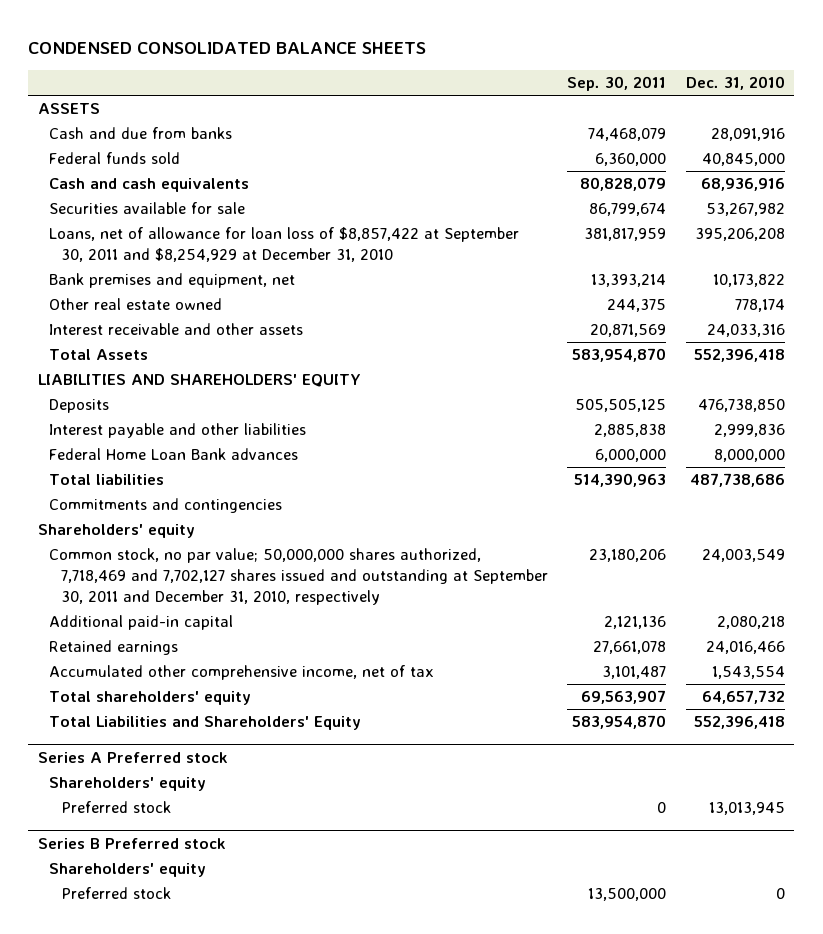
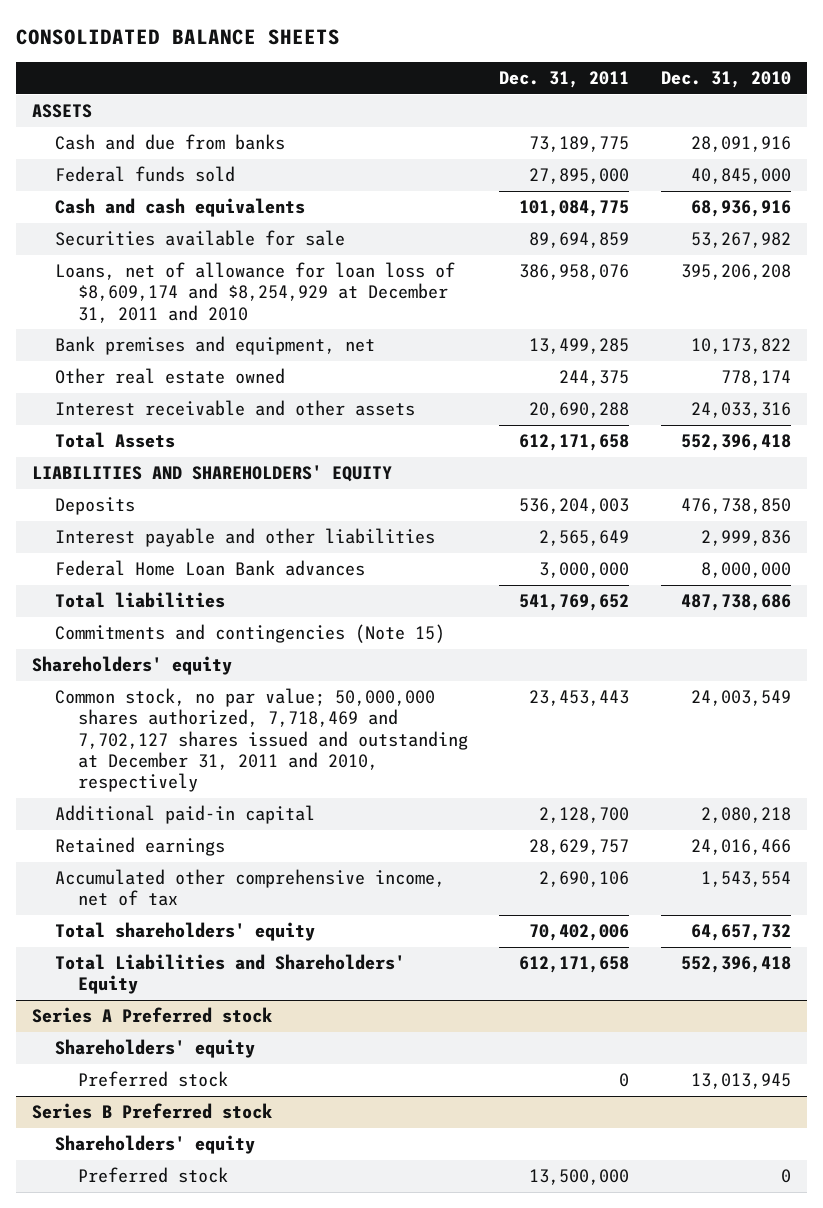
[28,41,427,54] CONDENSED CONSOLIDATED BALANCE SHEETS -> [16,28,341,45] CONSOLIDATED BALANCE SHEETS
[567,76,667,92] Sep. 30, 2011 -> none
none -> [499,70,630,88] Dec. 31, 2011
[49,227,520,263] Loans, net of allowance for loan loss of $8,857,422 at September 30, 2011 and $8,254,929 at December 31, 2010 -> [54,262,455,323] Loans, net of allowance for loan loss of $8,609,174 and $8,254,929 at December 31, 2011 and 2010
[49,498,283,514] Commitments and contingencies -> [54,624,445,644] Commitments and contingencies (Note 15)
[49,548,548,606] Common stock, no par value; 50,000,000 shares authorized, 7,718,469 and 7,702,127 shares issued and outstanding at September 30, 2011 and December 31, 2010, respectively -> [54,688,468,792] Common stock, no par value; 50,000,000 shares authorized, 7,718,469 and 7,702,127 shares issued and outstanding at December 31, 2011 and 2010, respectively

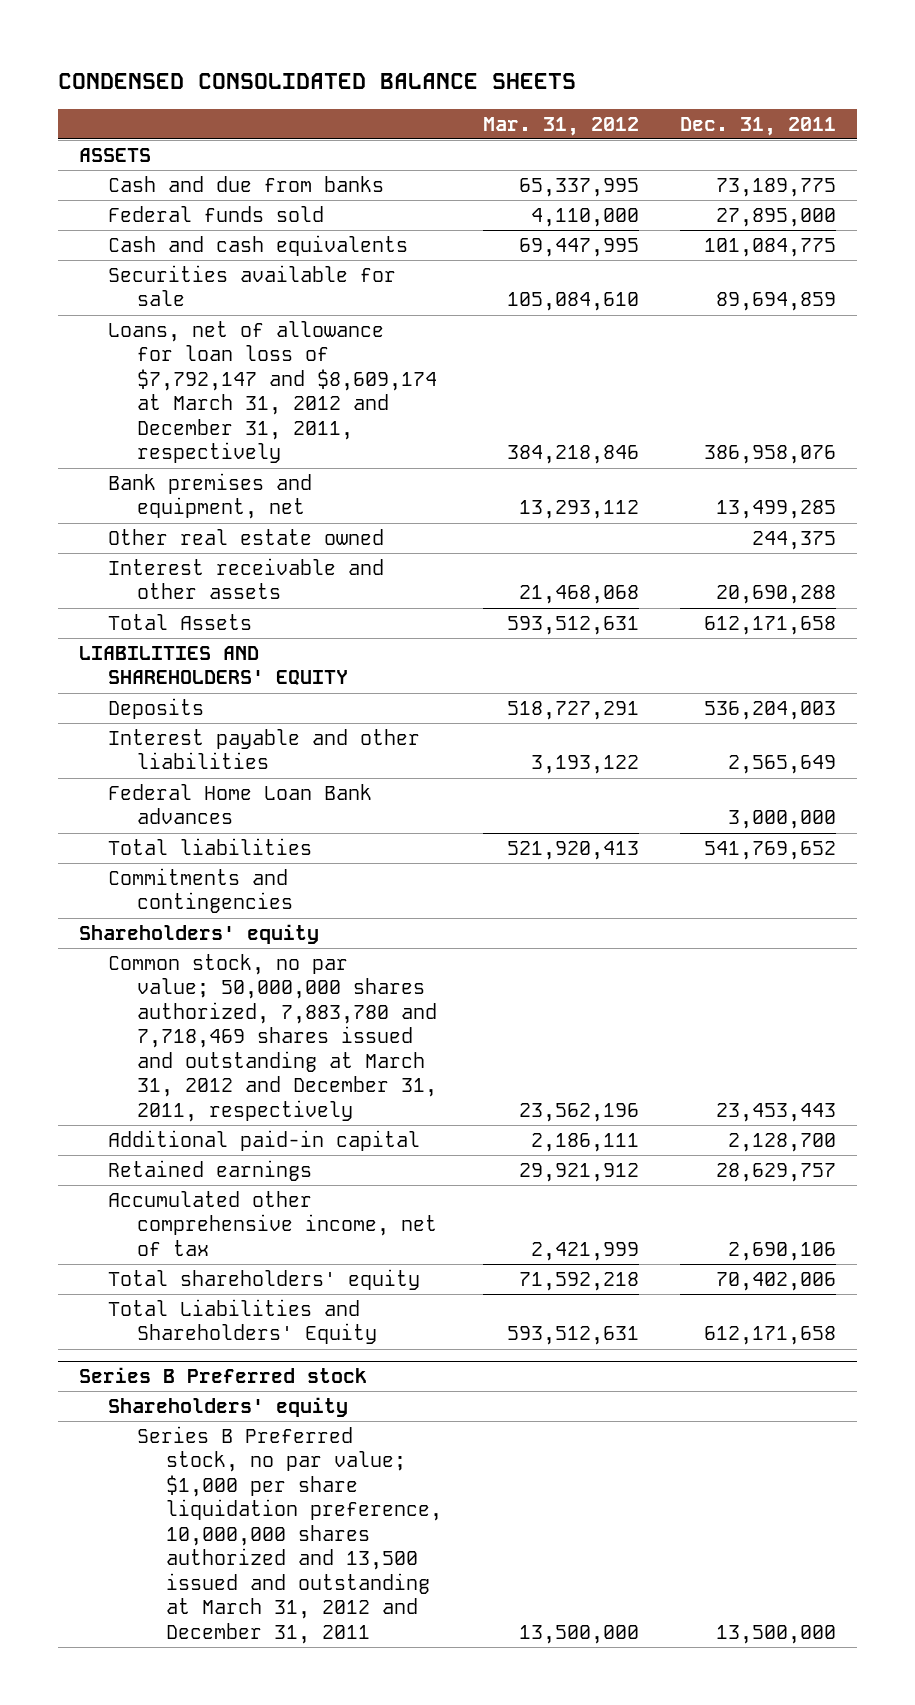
[16,28,341,45] CONSOLIDATED BALANCE SHEETS -> [58,73,577,90] CONDENSED CONSOLIDATED BALANCE SHEETS
[660,70,791,88] Dec. 31, 2010 -> none
none -> [483,116,640,136] Mar. 31, 2012
[54,262,455,323] Loans, net of allowance for loan loss of $8,609,174 and $8,254,929 at December 31, 2011 and 2010 -> [108,320,438,464] Loans, net of allowance for loan loss of $7,792,147 and $8,609,174 at March 31, 2012 and December 31, 2011, respectively
[54,624,445,644] Commitments and contingencies (Note 15) -> [108,867,294,914] Commitments and contingencies
[54,688,468,792] Common stock, no par value; 50,000,000 shares authorized, 7,718,469 and 7,702,127 shares issued and outstanding at December 31, 2011 and 2010, respectively -> [108,953,438,1122] Common stock, no par value; 50,000,000 shares authorized, 7,883,780 and 7,718,469 shares issued and outstanding at March 31, 2012 and December 31, 2011, respectively
[31,1007,272,1024] Series A Preferred stock -> none
[54,1039,255,1059] Shareholders' equity -> none
[77,1071,228,1088] Preferred stock -> none
[77,1167,228,1184] Preferred stock -> [137,1425,443,1644] Series B Preferred stock, no par value; $1,000 per share liquidation preference, 10,000,000 shares authorized and 13,500 issued and outstanding at March 31, 2012 and December 31, 2011

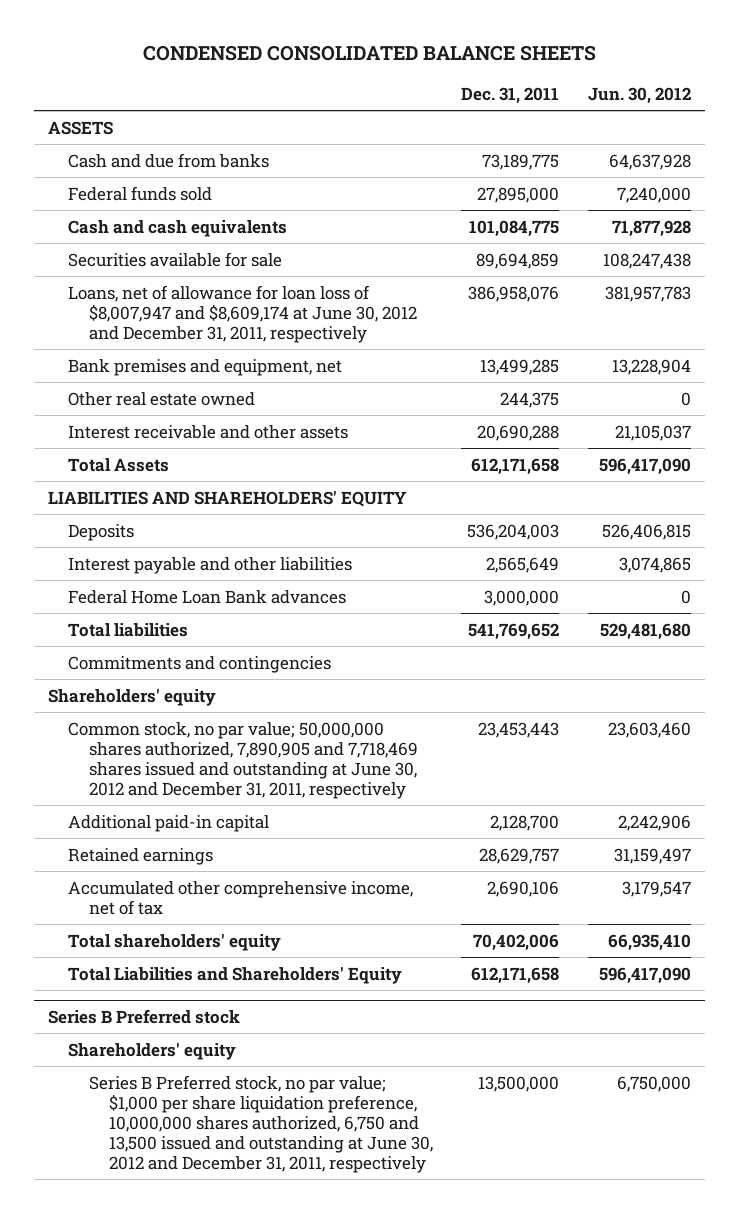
[483,116,640,136] Mar. 31, 2012 -> none
none -> [587,86,691,104] Jun. 30, 2012
[108,320,438,464] Loans, net of allowance for loan loss of $7,792,147 and $8,609,174 at March 31, 2012 and December 31, 2011, respectively -> [68,284,417,343] Loans, net of allowance for loan loss of $8,007,947 and $8,609,174 at June 30, 2012 and December 31, 2011, respectively
[108,953,438,1122] Common stock, no par value; 50,000,000 shares authorized, 7,883,780 and 7,718,469 shares issued and outstanding at March 31, 2012 and December 31, 2011, respectively -> [68,721,418,799] Common stock, no par value; 50,000,000 shares authorized, 7,890,905 and 7,718,469 shares issued and outstanding at June 30, 2012 and December 31, 2011, respectively
[137,1425,443,1644] Series B Preferred stock, no par value; $1,000 per share liquidation preference, 10,000,000 shares authorized and 13,500 issued and outstanding at March 31, 2012 and December 31, 2011 -> [88,1074,433,1173] Series B Preferred stock, no par value; $1,000 per share liquidation preference, 10,000,000 shares authorized, 6,750 and 13,500 issued and outstanding at June 30, 2012 and December 31, 2011, respectively

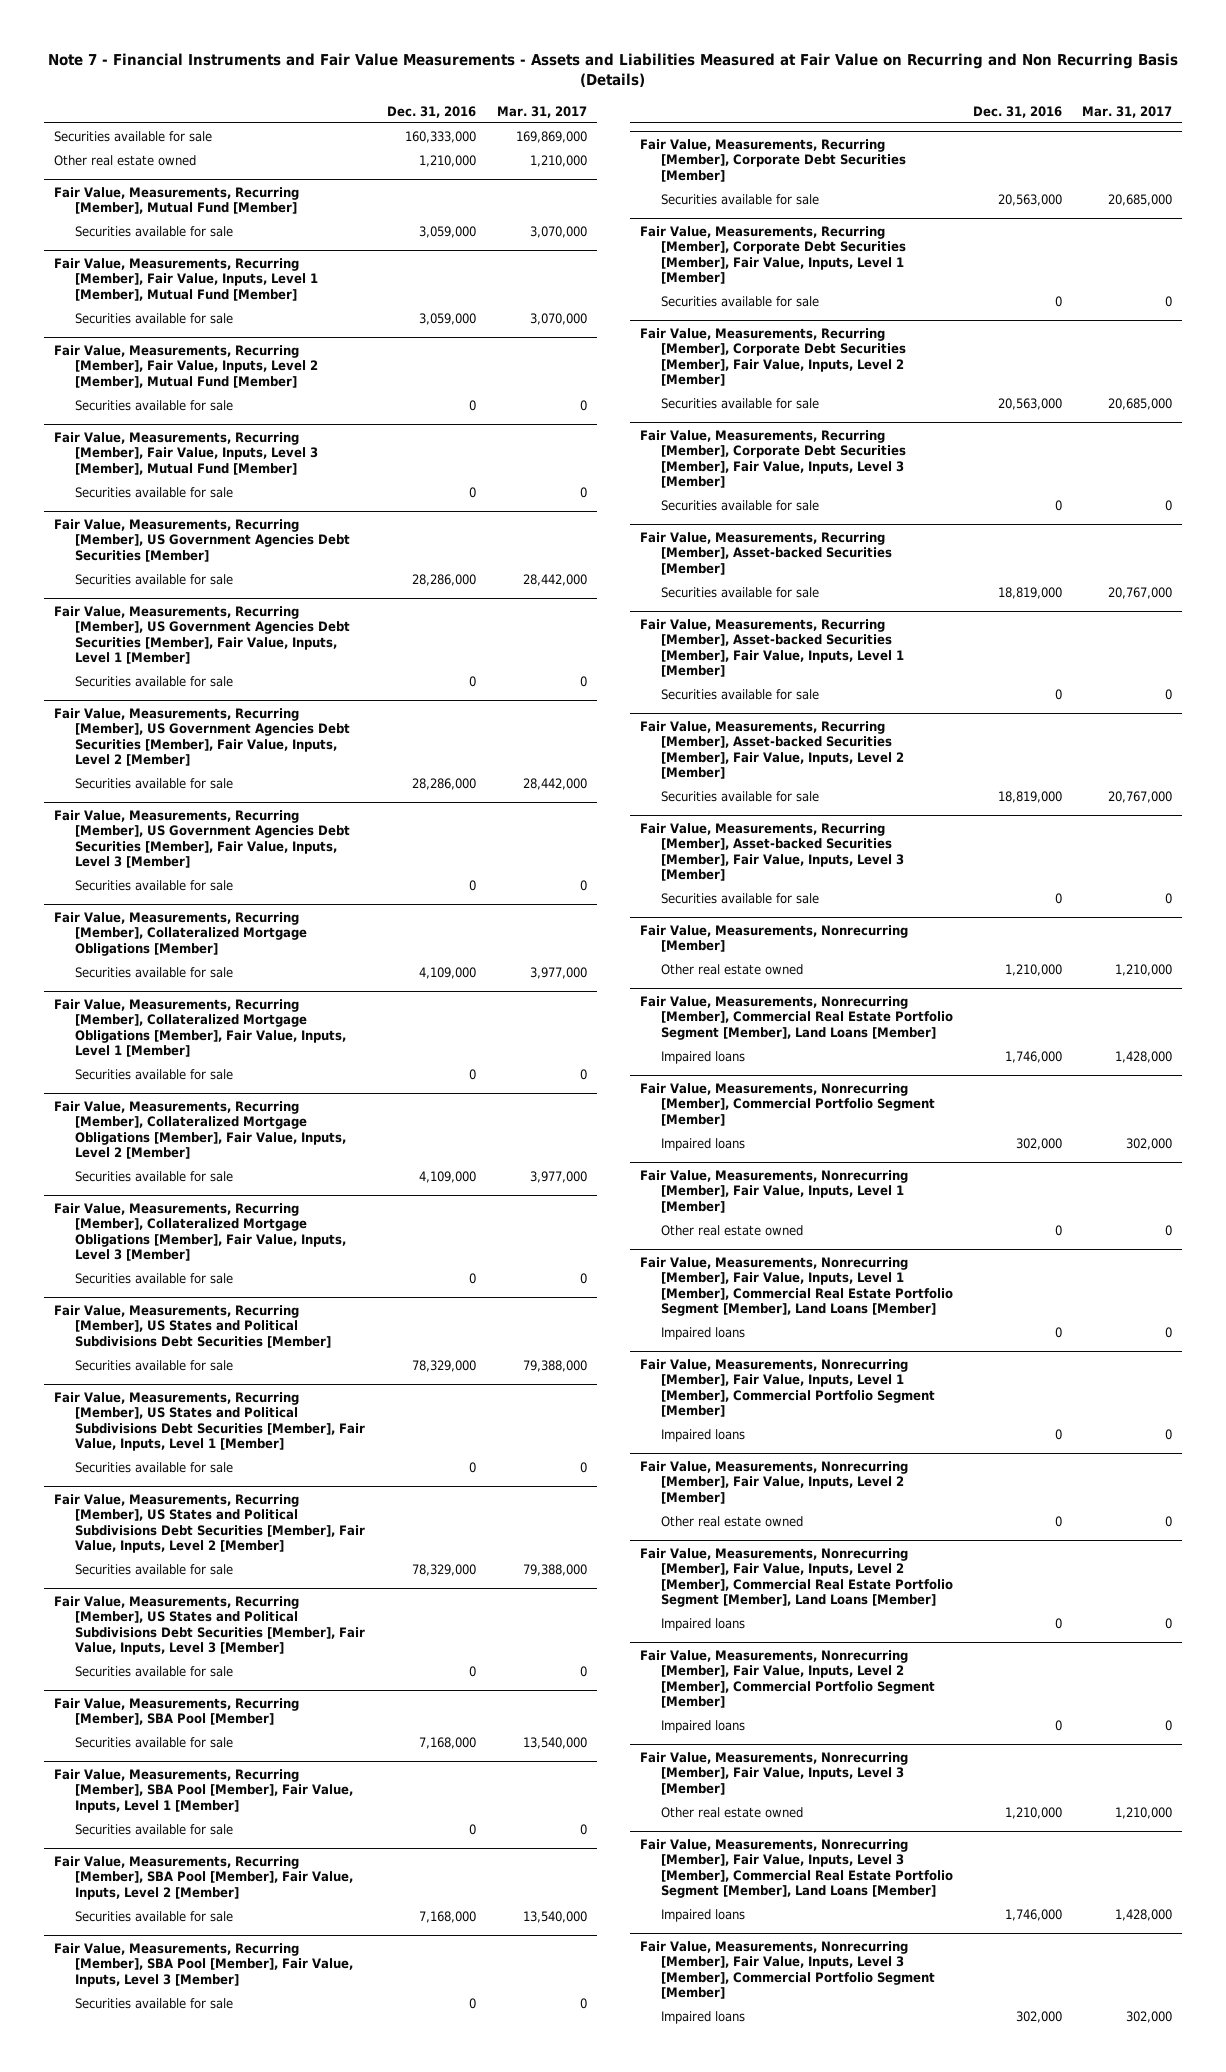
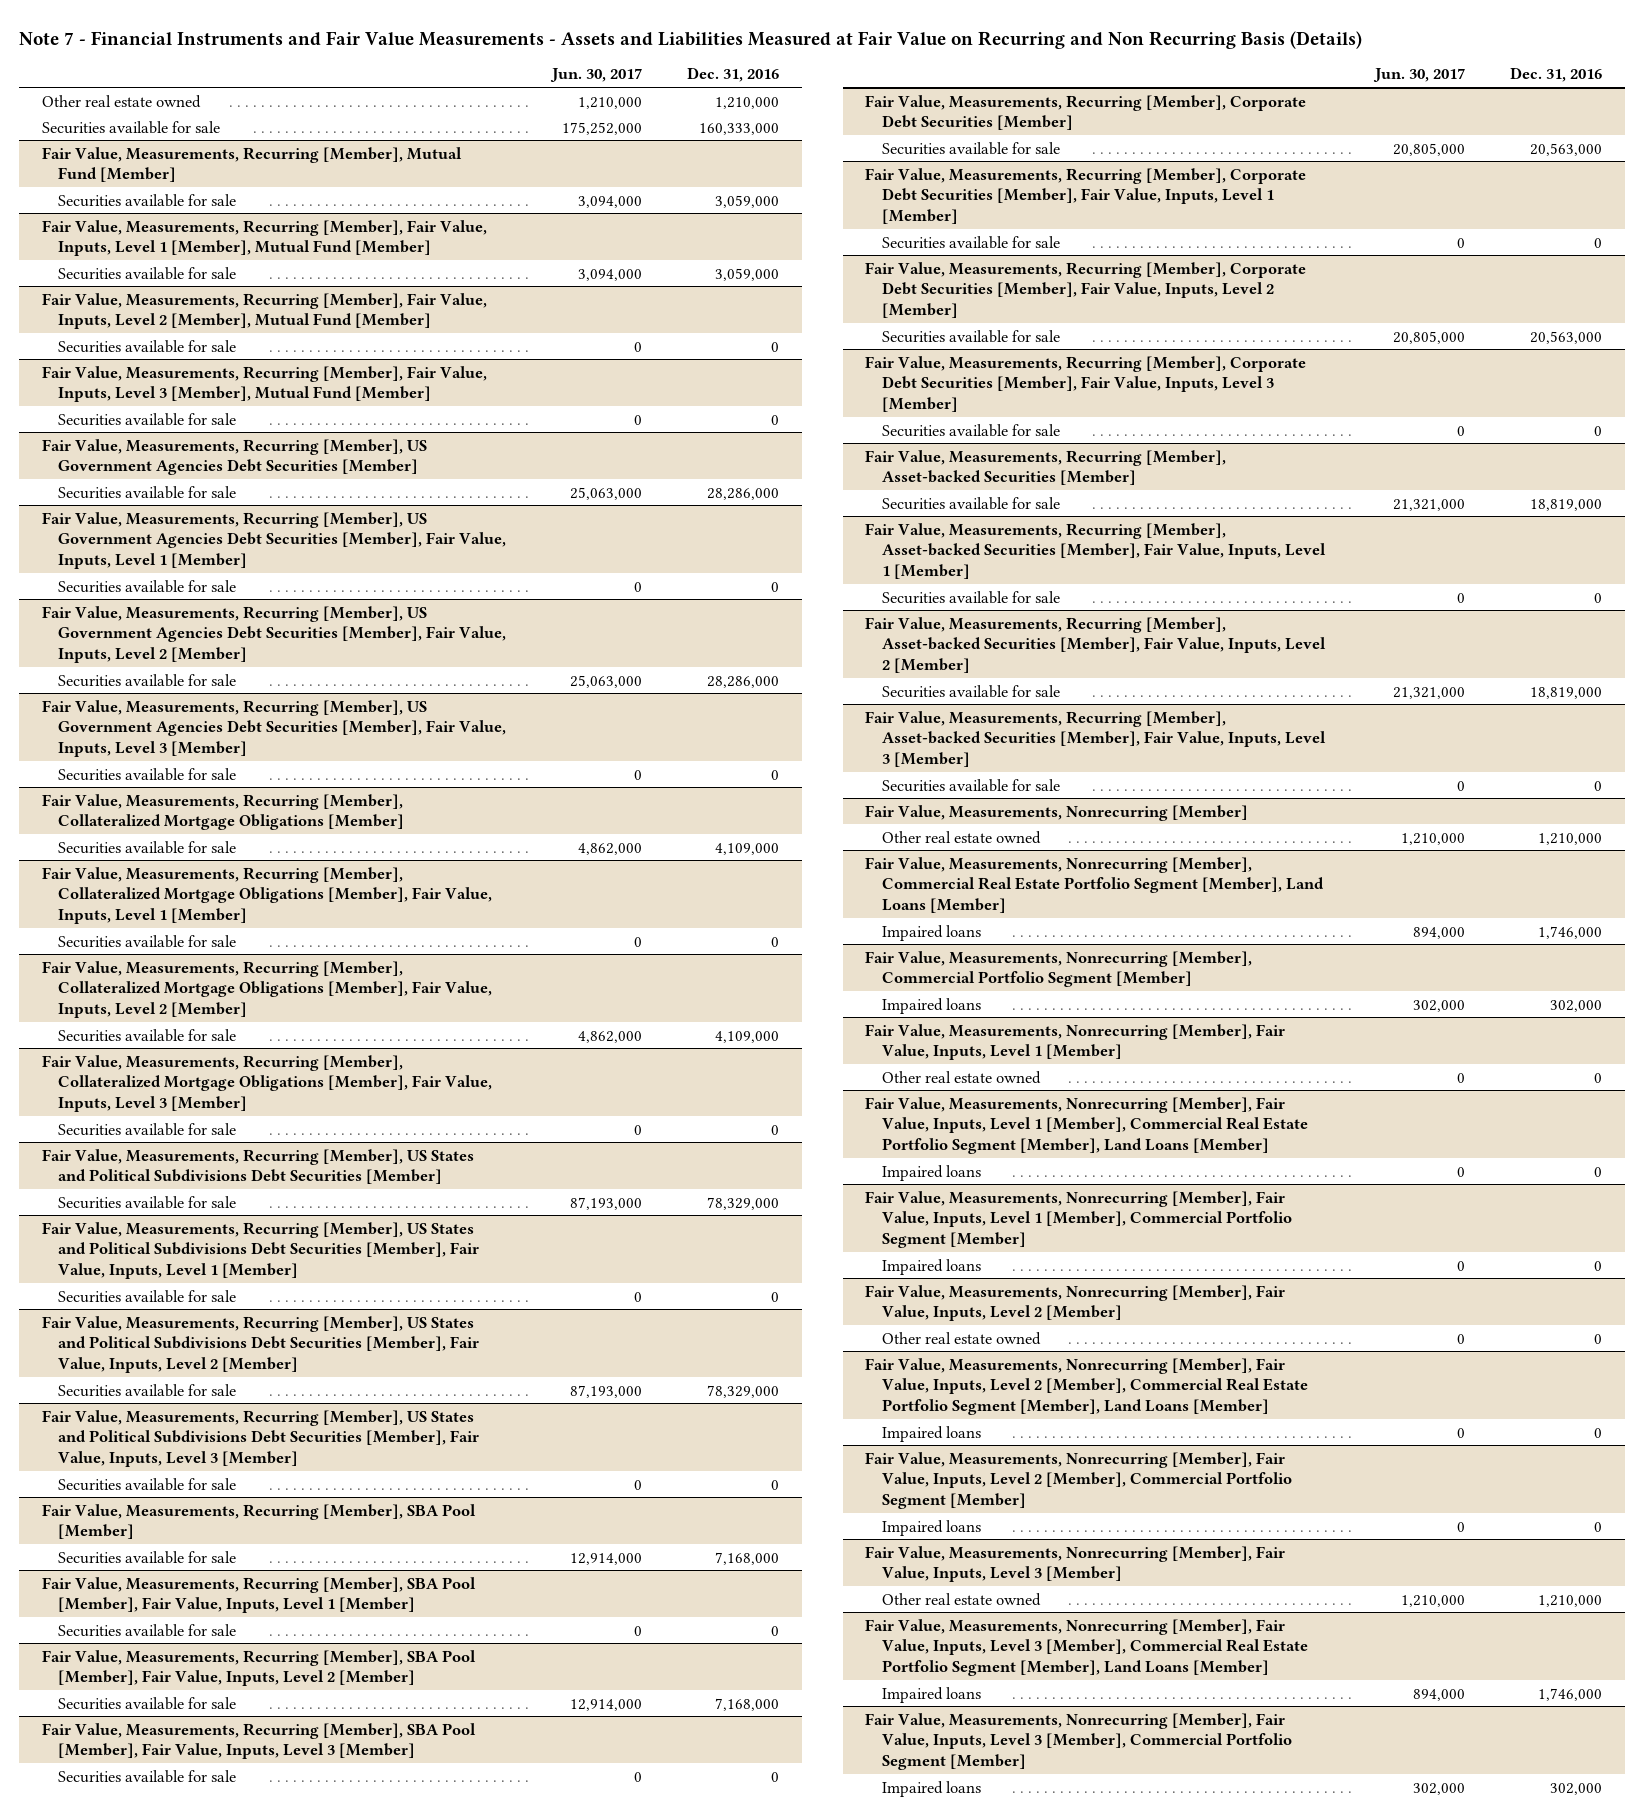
[496,105,587,118] Mar. 31, 2017 -> none
none -> [549,68,642,83] Jun. 30, 2017
[54,130,213,142] Securities available for sale -> [42,120,221,134] Securities available for sale

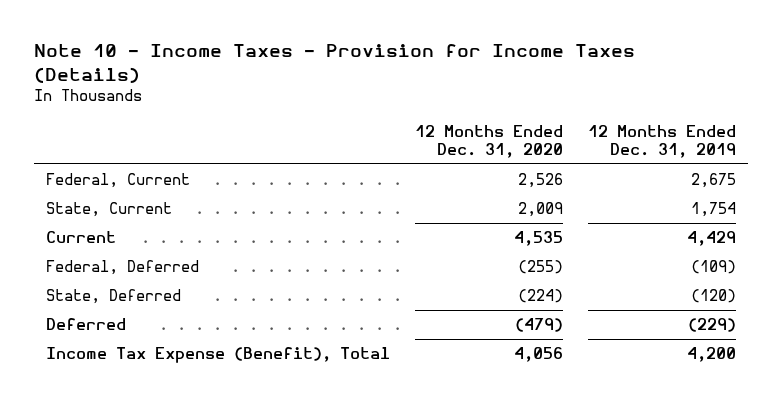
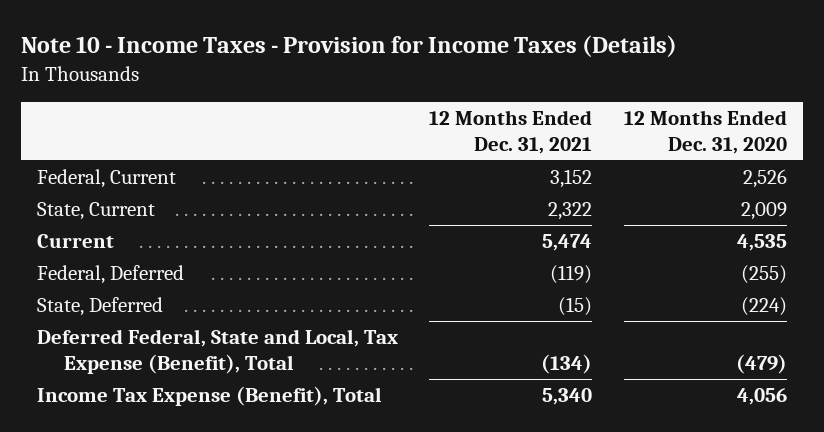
[587,124,736,159] 12 Months Ended Dec. 31, 2019 -> none
none -> [429,110,593,154] 12 Months Ended Dec. 31, 2021
[45,318,126,331] Deferred -> [36,329,398,374] Deferred Federal, State and Local, Tax Expense (Benefit), Total

